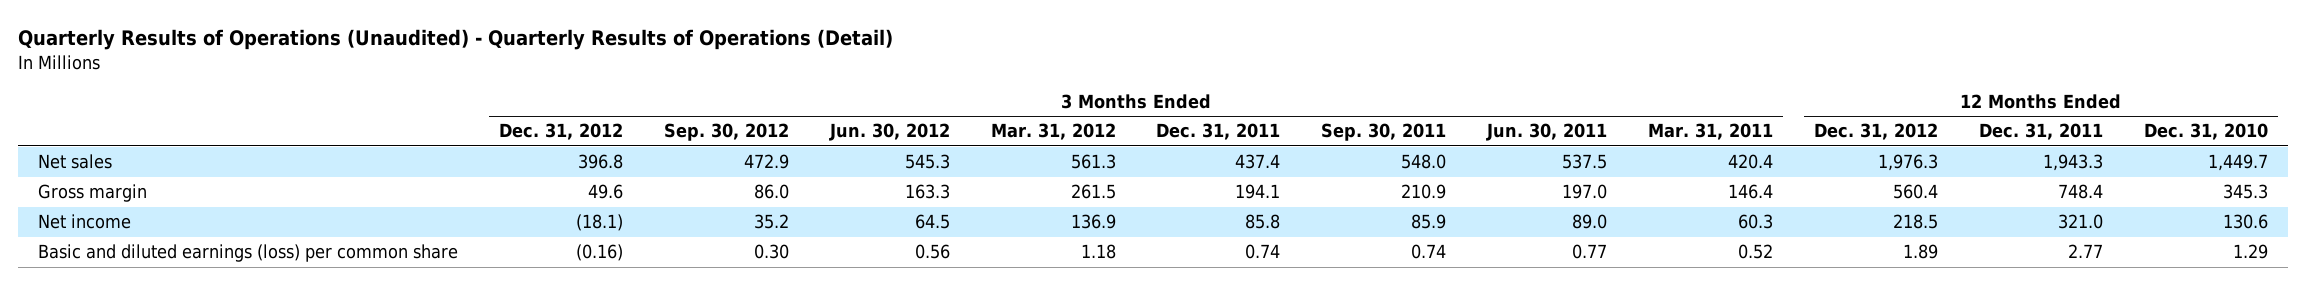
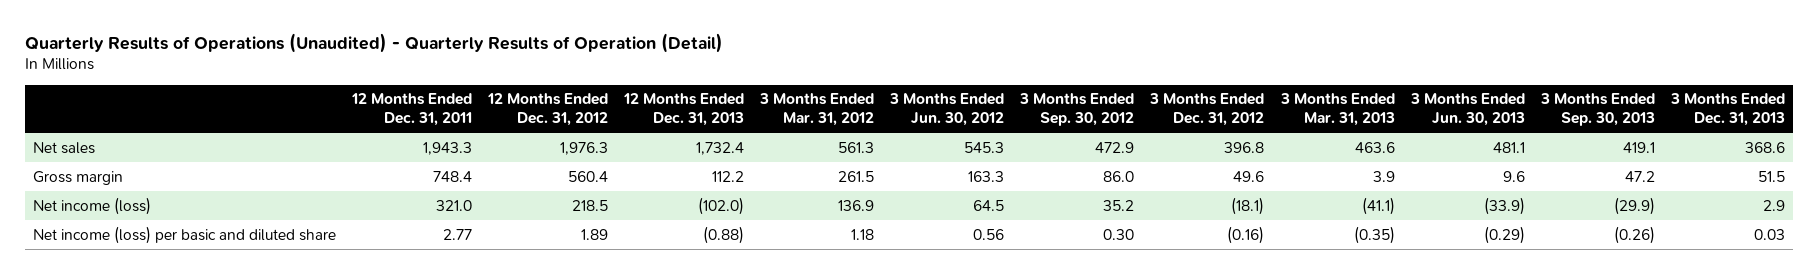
[17,29,893,51] Quarterly Results of Operations (Unaudited) - Quarterly Results of Operations (Detail) -> [24,32,723,53] Quarterly Results of Operations (Unaudited) - Quarterly Results of Operation (Detail)
[1156,123,1281,141] Dec. 31, 2011 -> none
[1321,123,1447,142] Sep. 30, 2011 -> none
[1486,123,1608,142] Jun. 30, 2011 -> none
[1647,123,1773,141] Mar. 31, 2011 -> none
[2143,123,2268,141] Dec. 31, 2010 -> none
none -> [623,93,745,126] 12 Months Ended Dec. 31, 2013
none -> [1279,93,1395,126] 3 Months Ended Mar. 31, 2013
none -> [1409,93,1525,126] 3 Months Ended Jun. 30, 2013
none -> [1539,93,1655,126] 3 Months Ended Sep. 30, 2013
none -> [1669,93,1785,126] 3 Months Ended Dec. 31, 2013
[38,214,132,230] Net income -> [32,196,151,215] Net income (loss)
[38,244,459,263] Basic and diluted earnings (loss) per common share -> [32,225,336,244] Net income (loss) per basic and diluted share

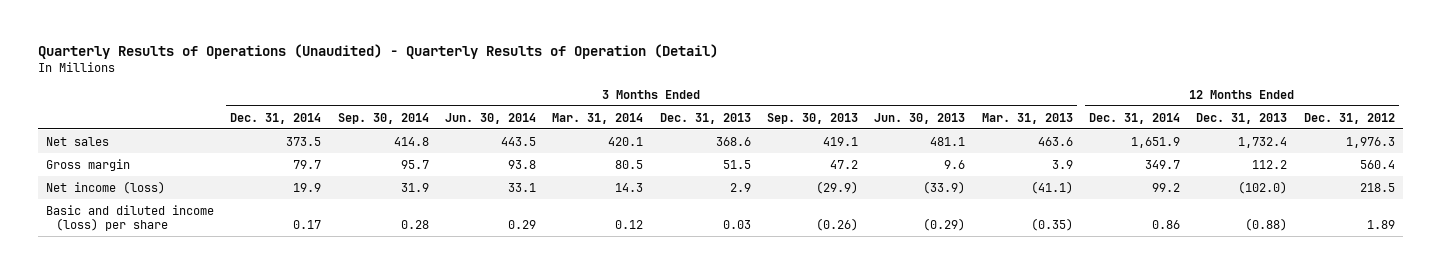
[351,93,473,126] 12 Months Ended Dec. 31, 2011 -> none
[759,93,875,126] 3 Months Ended Mar. 31, 2012 -> none
[889,93,1005,126] 3 Months Ended Jun. 30, 2012 -> none
[1019,93,1135,126] 3 Months Ended Sep. 30, 2012 -> none
[1149,93,1265,126] 3 Months Ended Dec. 31, 2012 -> none
none -> [230,112,322,124] Dec. 31, 2014
none -> [337,112,429,124] Sep. 30, 2014
none -> [444,112,536,124] Jun. 30, 2014
none -> [552,112,644,124] Mar. 31, 2014
none -> [1088,112,1180,124] Dec. 31, 2014
[32,225,336,244] Net income (loss) per basic and diluted share -> [45,204,214,232] Basic and diluted income (loss) per share

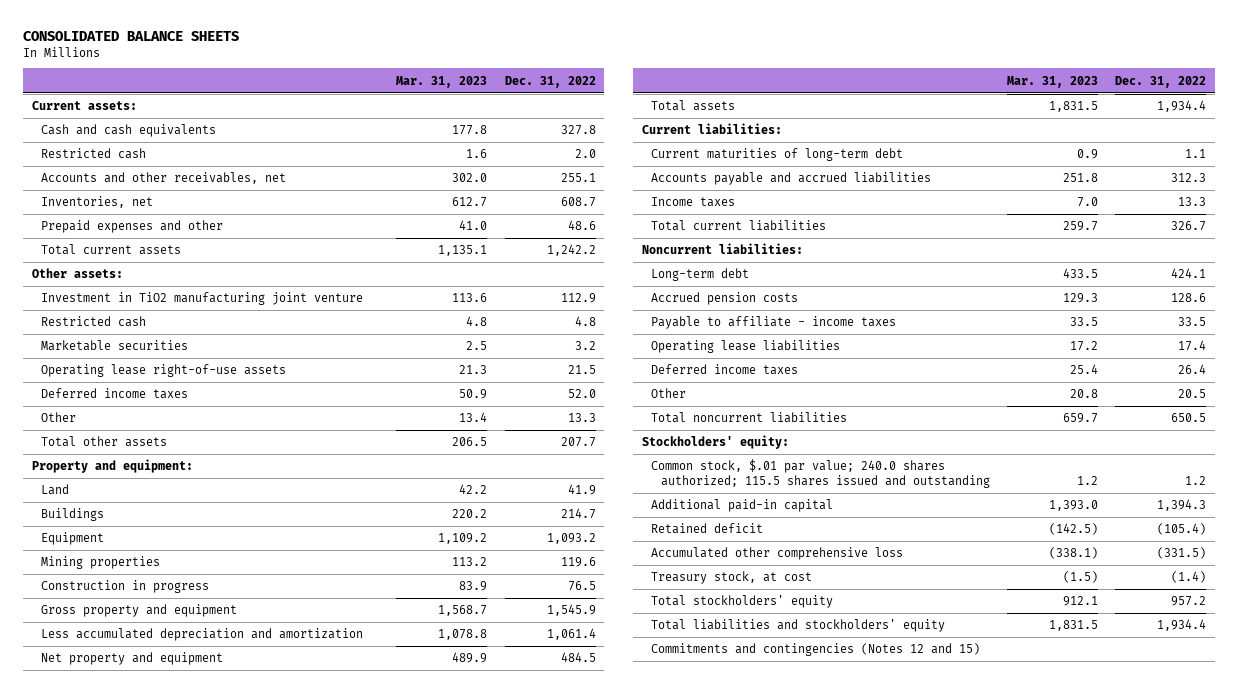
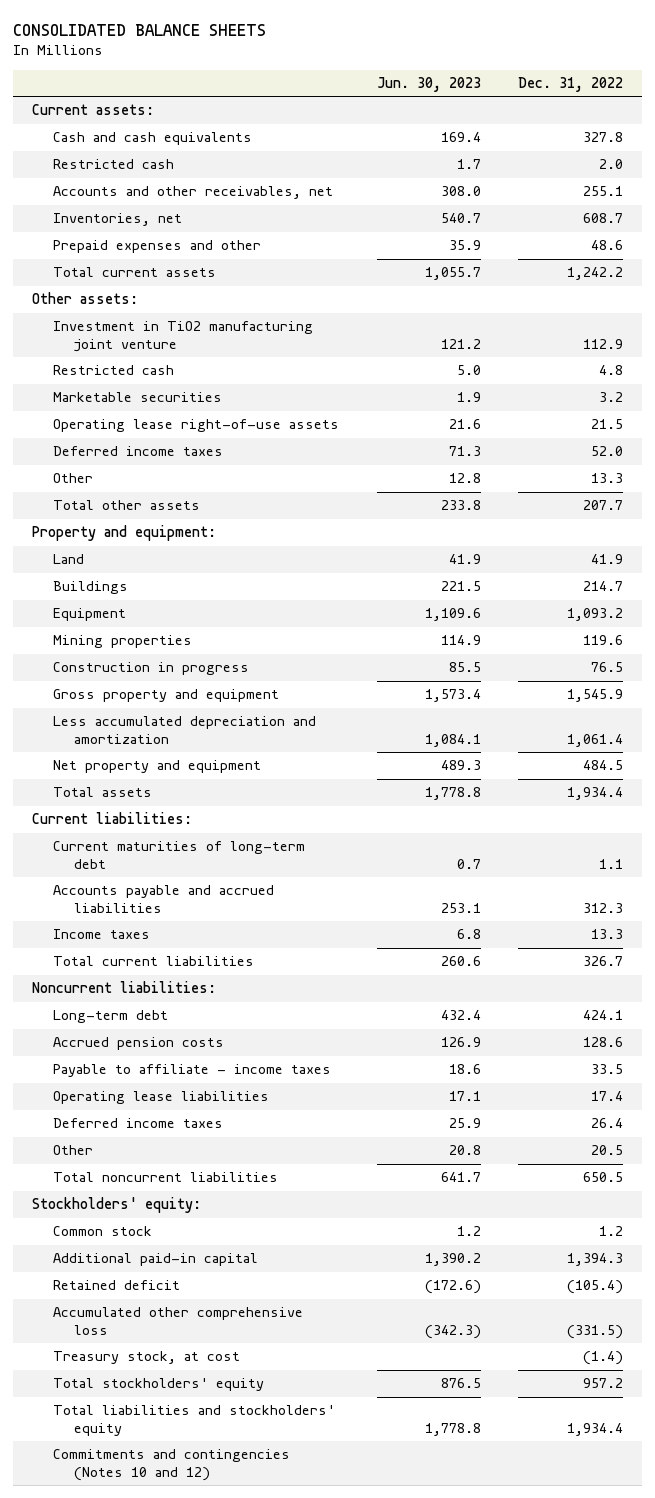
[396,75,488,88] Mar. 31, 2023 -> none
none -> [376,76,481,92] Jun. 30, 2023
[651,459,990,489] Common stock, $.01 par value; 240.0 shares authorized; 115.5 shares issued and outstanding -> [53,1226,153,1237] Common stock
[651,643,981,657] Commitments and contingencies (Notes 12 and 15) -> [53,1449,291,1481] Commitments and contingencies (Notes 10 and 12)

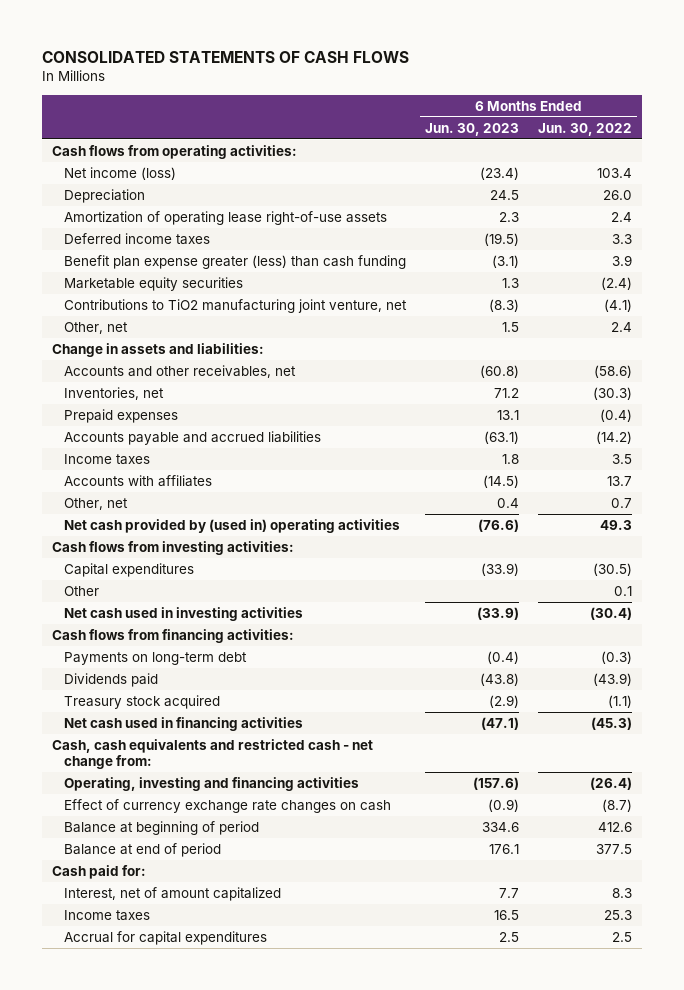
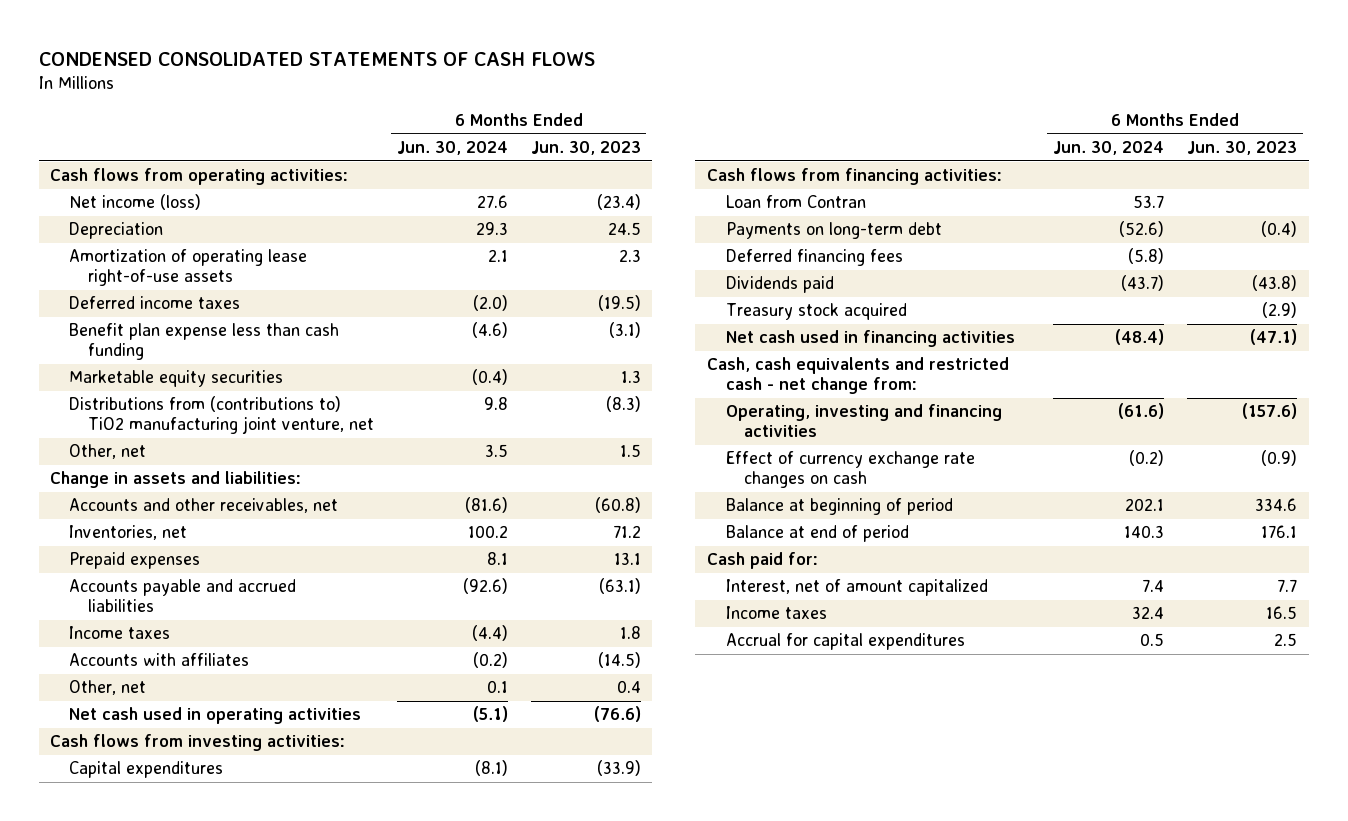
[42,51,410,64] CONSOLIDATED STATEMENTS OF CASH FLOWS -> [38,51,595,66] CONDENSED CONSOLIDATED STATEMENTS OF CASH FLOWS
[538,122,633,136] Jun. 30, 2022 -> none
none -> [396,141,508,156] Jun. 30, 2024
[64,254,407,269] Benefit plan expense greater (less) than cash funding -> [69,323,340,361] Benefit plan expense less than cash funding
[64,298,408,313] Contributions to TiO2 manufacturing joint venture, net -> [69,396,374,435] Distributions from (contributions to) TiO2 manufacturing joint venture, net
[64,518,401,533] Net cash provided by (used in) operating activities -> [69,707,362,725] Net cash used in operating activities
[64,585,100,596] Other -> none
[64,606,304,621] Net cash used in investing activities -> none
none -> [725,195,866,209] Loan from Contran
none -> [725,249,903,267] Deferred financing fees

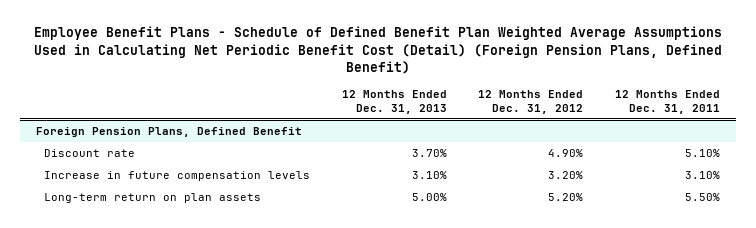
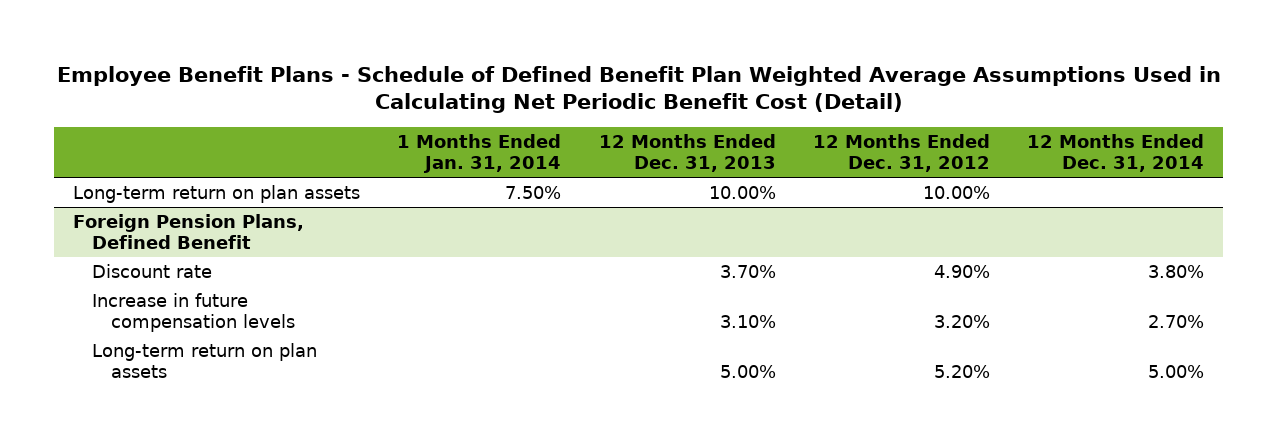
[34,26,723,75] Employee Benefit Plans - Schedule of Defined Benefit Plan Weighted Average Assumptions Used in Calculating Net Periodic Benefit Cost (Detail) (Foreign Pension Plans, Defined Benefit) -> [56,65,1221,114] Employee Benefit Plans - Schedule of Defined Benefit Plan Weighted Average Assumptions Used in Calculating Net Periodic Benefit Cost (Detail)
[615,90,721,114] 12 Months Ended Dec. 31, 2011 -> none
none -> [397,134,562,174] 1 Months Ended Jan. 31, 2014
none -> [1027,134,1205,173] 12 Months Ended Dec. 31, 2014
none -> [72,185,360,204] Long-term return on plan assets

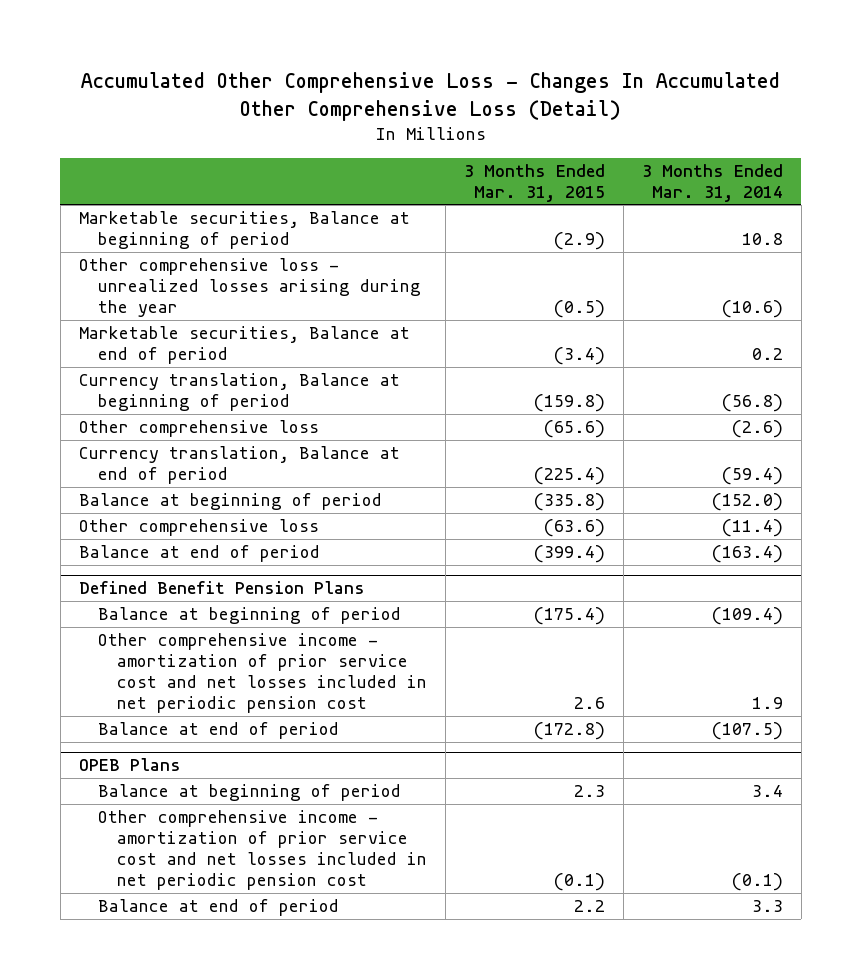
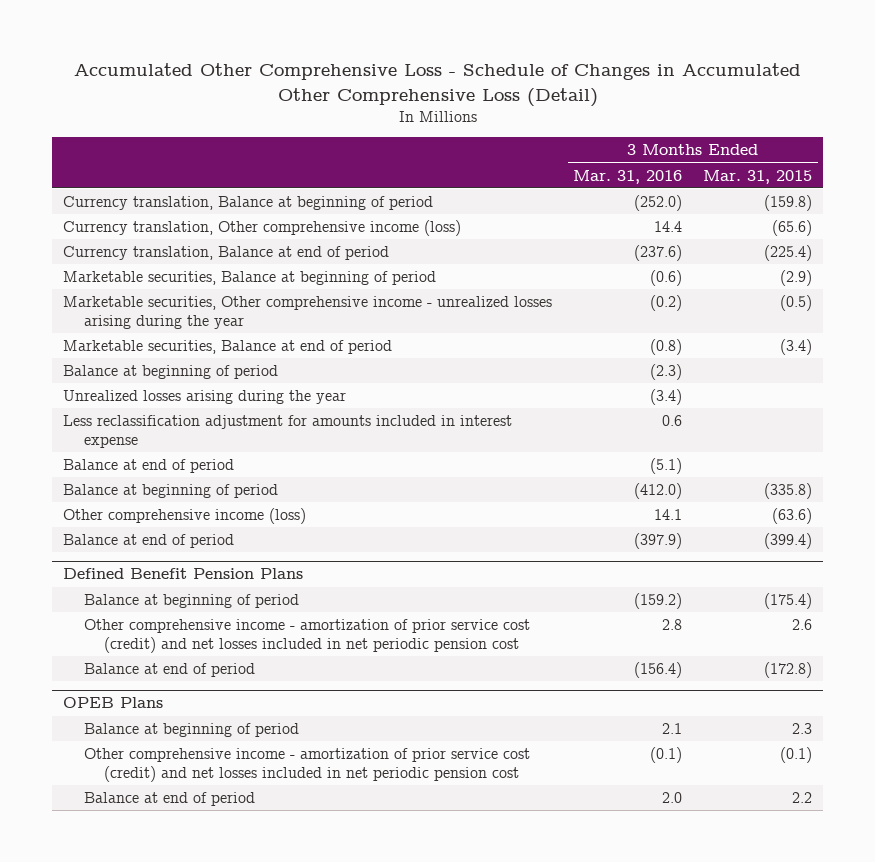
[80,72,780,121] Accumulated Other Comprehensive Loss - Changes In Accumulated Other Comprehensive Loss (Detail) -> [73,63,801,107] Accumulated Other Comprehensive Loss - Schedule of Changes in Accumulated Other Comprehensive Loss (Detail)
[641,163,783,202] 3 Months Ended Mar. 31, 2014 -> none
none -> [573,169,683,184] Mar. 31, 2016
[78,257,421,317] Other comprehensive loss - unrealized losses arising during the year -> none
[78,419,319,437] Other comprehensive loss -> [62,220,461,237] Currency translation, Other comprehensive income (loss)
[78,210,410,249] Marketable securities, Balance at beginning of period -> [62,271,436,286] Marketable securities, Balance at beginning of period
none -> [62,296,552,329] Marketable securities, Other comprehensive income - unrealized losses arising during the year
[78,325,410,364] Marketable securities, Balance at end of period -> [62,340,392,355] Marketable securities, Balance at end of period
none -> [62,365,278,380] Balance at beginning of period
none -> [62,390,346,405] Unrealized losses arising during the year
none -> [62,415,512,448] Less reclassification adjustment for amounts included in interest expense
none -> [62,459,234,474] Balance at end of period
[78,518,319,536] Other comprehensive loss -> [62,508,306,525] Other comprehensive income (loss)
[97,632,427,713] Other comprehensive income - amortization of prior service cost and net losses included in net periodic pension cost -> [83,619,530,653] Other comprehensive income - amortization of prior service cost (credit) and net losses included in net periodic pension cost
[97,809,427,890] Other comprehensive income - amortization of prior service cost and net losses included in net periodic pension cost -> [83,748,530,782] Other comprehensive income - amortization of prior service cost (credit) and net losses included in net periodic pension cost

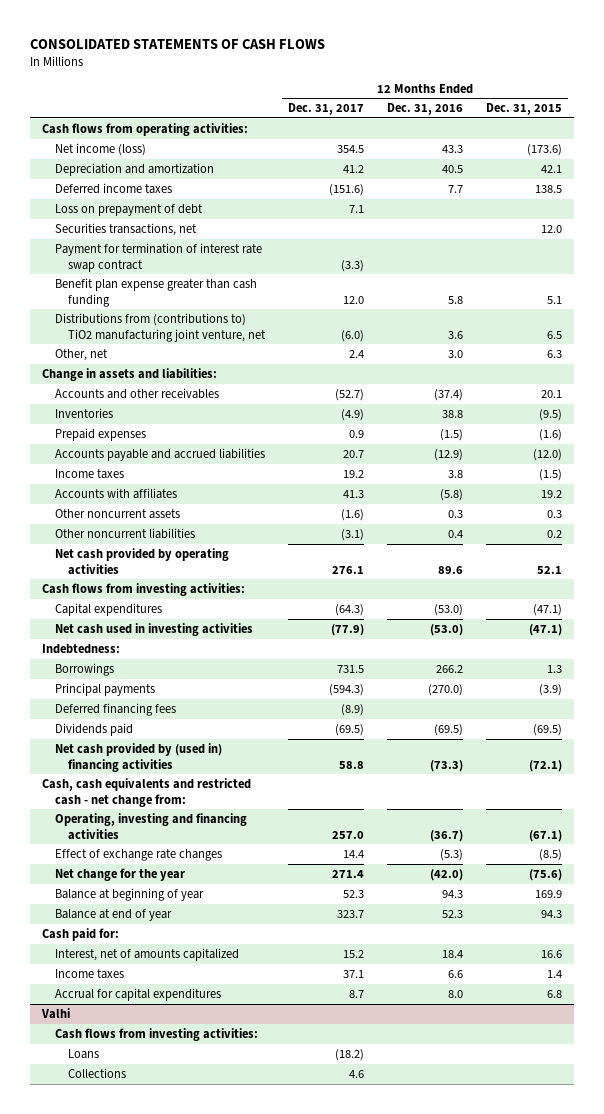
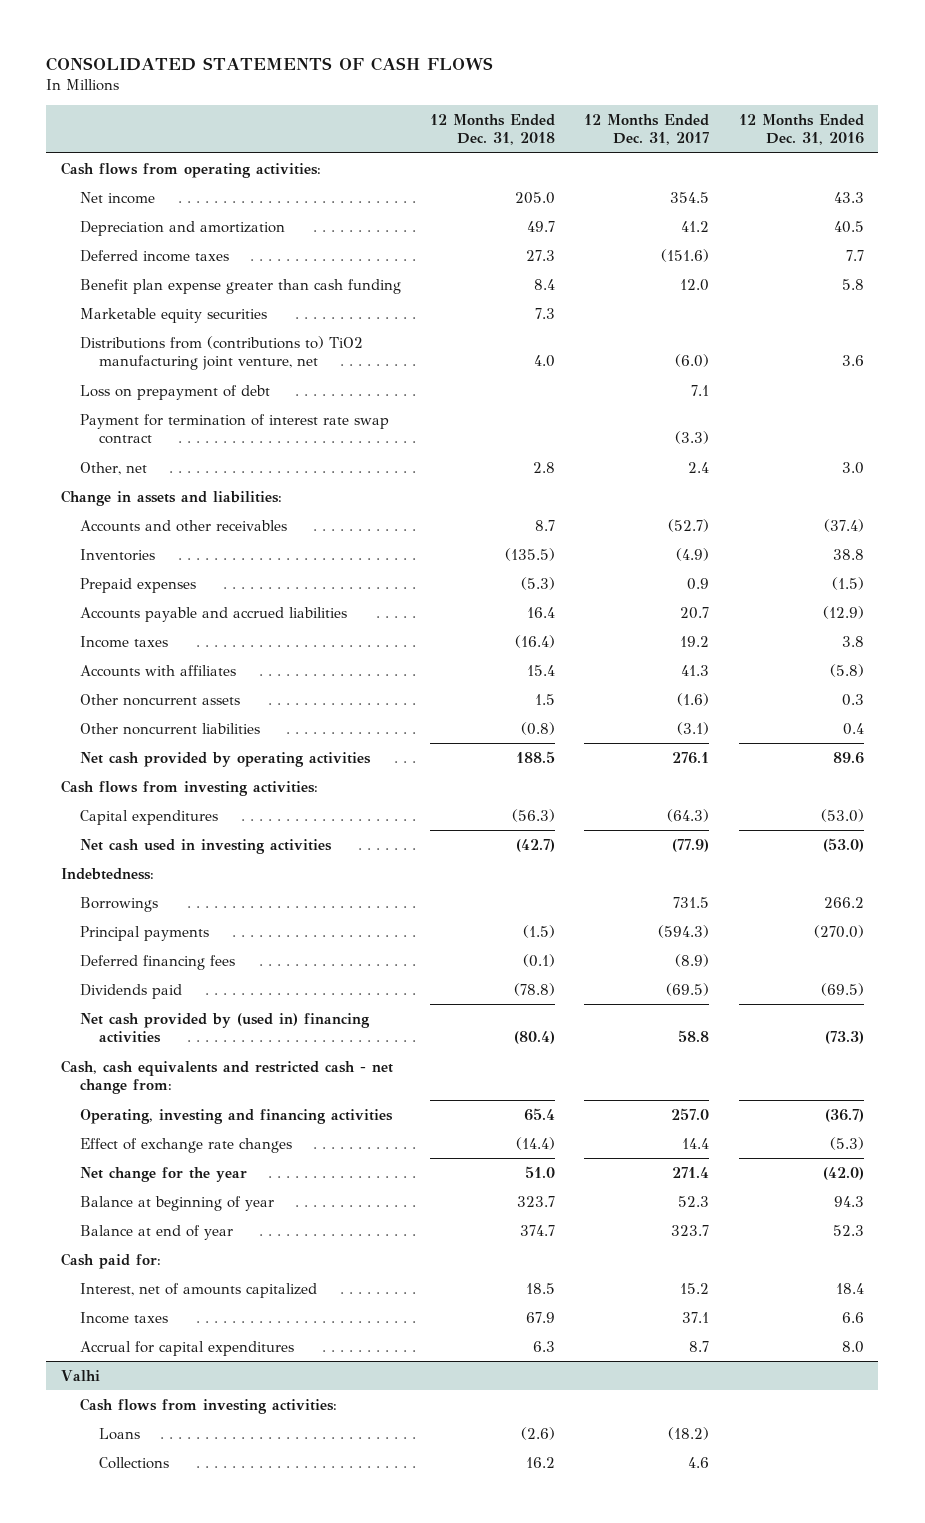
[486,103,563,116] Dec. 31, 2015 -> none
none -> [430,114,556,146] 12 Months Ended Dec. 31, 2018
[54,142,146,156] Net income (loss) -> [79,191,155,204] Net income
[54,222,197,236] Securities transactions, net -> none
none -> [79,307,267,323] Marketable equity securities
[54,203,203,216] Loss on prepayment of debt -> [79,384,270,400] Loss on prepayment of debt
[54,242,262,272] Payment for termination of interest rate swap contract -> [79,413,389,445] Payment for termination of interest rate swap contract

